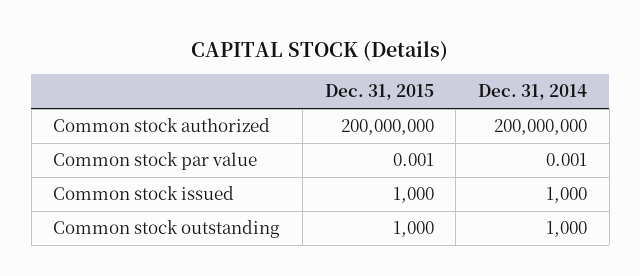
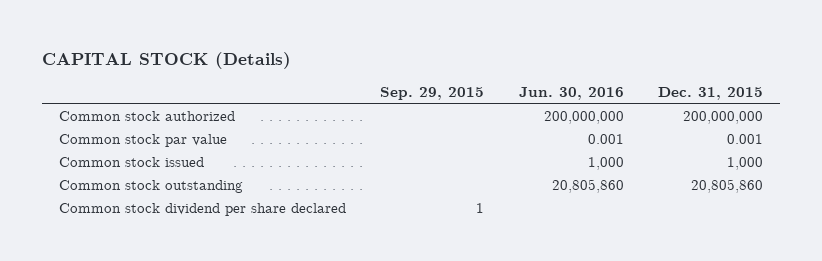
[478,84,588,101] Dec. 31, 2014 -> none
none -> [380,86,485,100] Sep. 29, 2015
none -> [518,86,624,100] Jun. 30, 2016
[392,221,434,238] 1,000 -> [690,178,763,193] 20,805,860
none -> [59,202,347,216] Common stock dividend per share declared

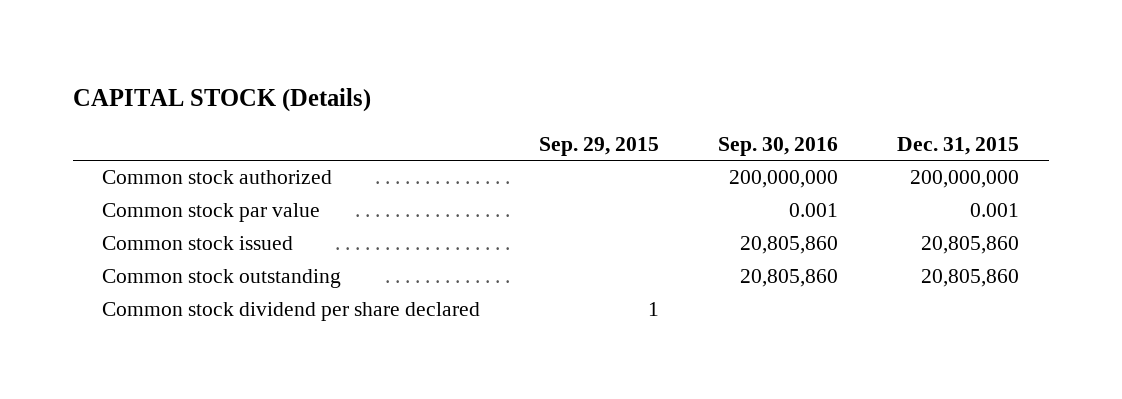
[518,86,624,100] Jun. 30, 2016 -> none
none -> [718,136,839,156] Sep. 30, 2016
[726,156,763,170] 1,000 -> [921,236,1020,255] 20,805,860

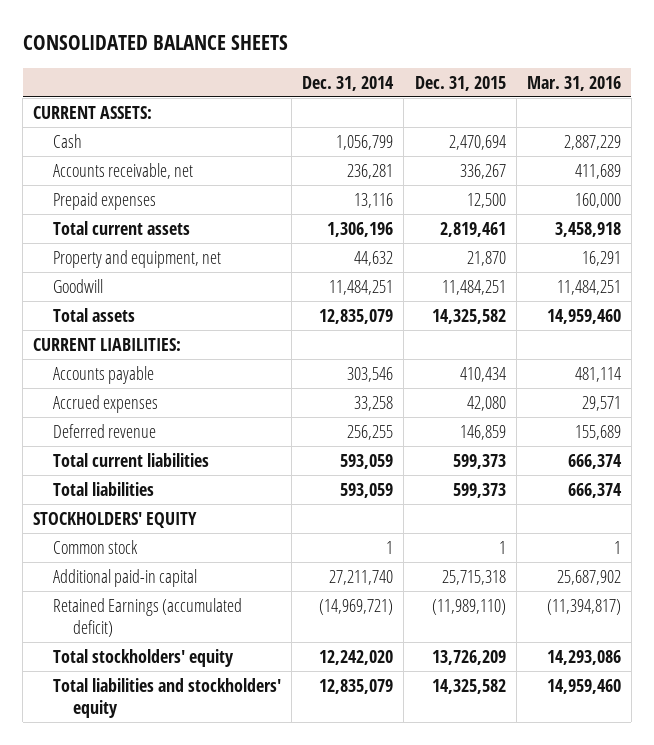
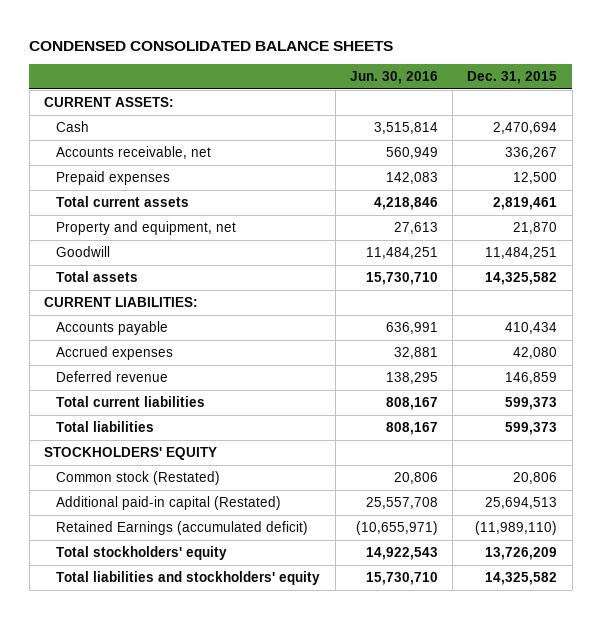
[22,35,288,51] CONSOLIDATED BALANCE SHEETS -> [29,40,394,51] CONDENSED CONSOLIDATED BALANCE SHEETS
[302,75,395,91] Dec. 31, 2014 -> none
[526,75,621,91] Mar. 31, 2016 -> none
none -> [349,71,438,85] Jun. 30, 2016
[53,539,139,554] Common stock -> [56,471,221,486] Common stock (Restated)
[498,540,506,554] 1 -> [513,472,558,485] 20,806
[53,568,198,587] Additional paid-in capital -> [56,496,282,511] Additional paid-in capital (Restated)
[441,569,506,585] 25,715,318 -> [485,497,558,510] 25,694,513

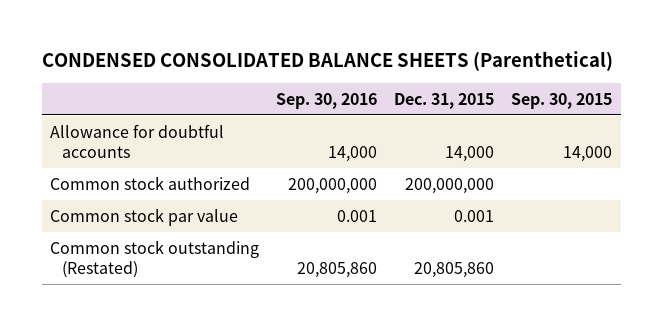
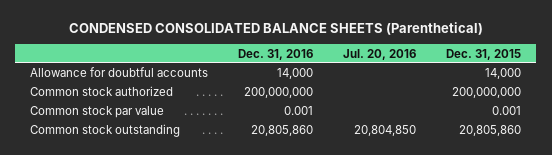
[276,92,378,109] Sep. 30, 2016 -> none
[511,92,613,109] Sep. 30, 2015 -> none
none -> [238,48,314,60] Dec. 31, 2016
none -> [343,48,417,60] Jul. 20, 2016
[50,239,260,279] Common stock outstanding (Restated) -> [30,124,181,138] Common stock outstanding

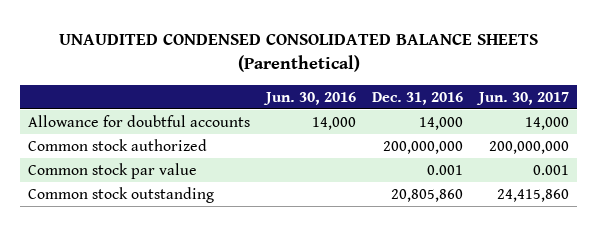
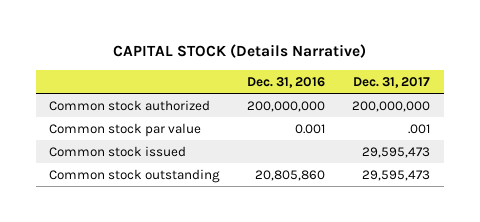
[58,33,538,73] UNAUDITED CONDENSED CONSOLIDATED BALANCE SHEETS (Parenthetical) -> [112,44,366,59] CAPITAL STOCK (Details Narrative)
[263,91,357,105] Jun. 30, 2016 -> none
[475,91,569,105] Jun. 30, 2017 -> none
none -> [353,76,431,88] Dec. 31, 2017
[28,114,251,127] Allowance for doubtful accounts -> none
none -> [49,145,187,157] Common stock issued

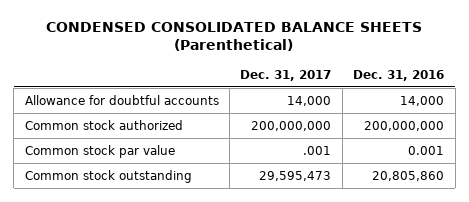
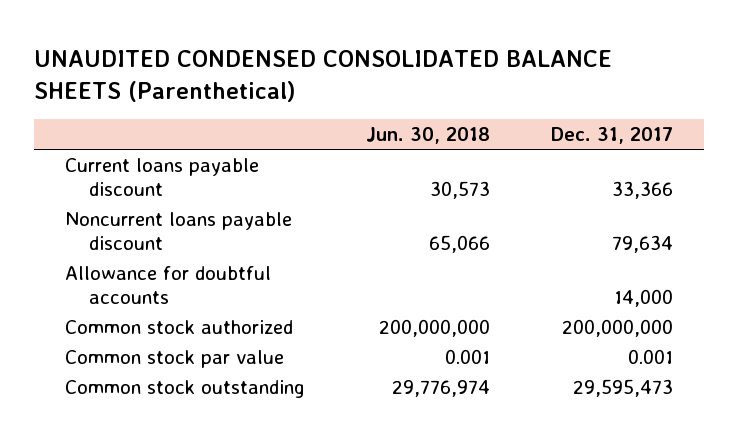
[46,22,423,52] CONDENSED CONSOLIDATED BALANCE SHEETS (Parenthetical) -> [34,49,613,102] UNAUDITED CONDENSED CONSOLIDATED BALANCE SHEETS (Parenthetical)
[353,69,445,81] Dec. 31, 2016 -> none
none -> [365,127,490,145] Jun. 30, 2018
none -> [64,158,259,196] Current loans payable discount
none -> [64,212,292,250] Noncurrent loans payable discount
[303,145,332,155] .001 -> [628,349,674,365] 0.001

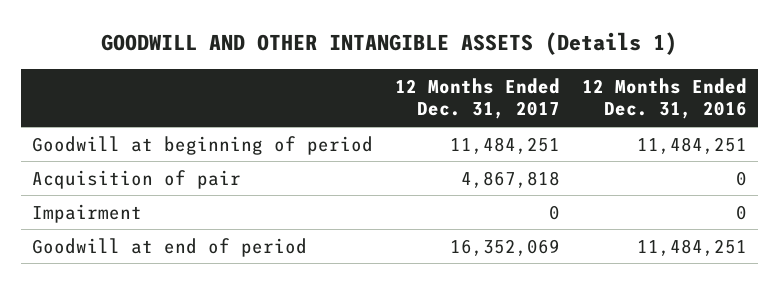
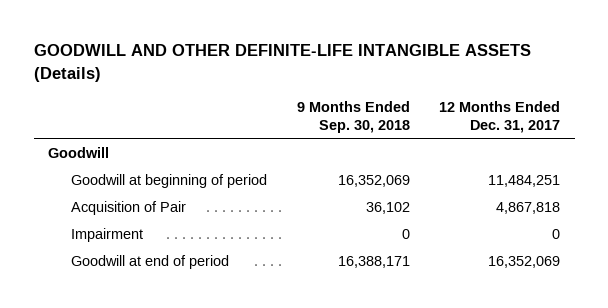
[101,32,678,56] GOODWILL AND OTHER INTANGIBLE ASSETS (Details 1) -> [33,44,531,82] GOODWILL AND OTHER DEFINITE-LIFE INTANGIBLE ASSETS (Details)
[581,77,747,120] 12 Months Ended Dec. 31, 2016 -> none
none -> [296,100,410,133] 9 Months Ended Sep. 30, 2018
none -> [48,146,110,158] Goodwill
[31,169,241,189] Acquisition of pair -> [71,200,187,215] Acquisition of Pair

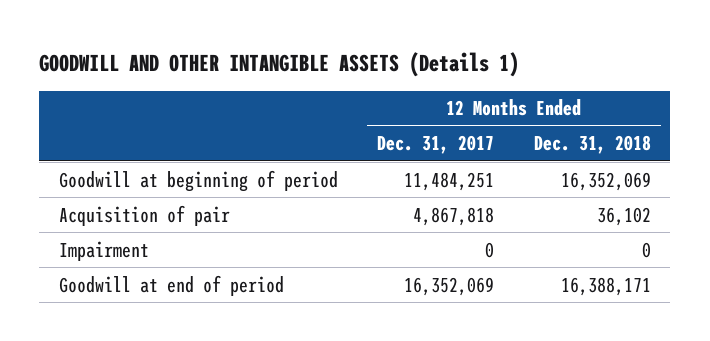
[33,44,531,82] GOODWILL AND OTHER DEFINITE-LIFE INTANGIBLE ASSETS (Details) -> [39,51,520,77] GOODWILL AND OTHER INTANGIBLE ASSETS (Details 1)
[296,100,410,133] 9 Months Ended Sep. 30, 2018 -> none
none -> [533,135,651,155] Dec. 31, 2018
[48,146,110,158] Goodwill -> none
[71,200,187,215] Acquisition of Pair -> [58,204,230,226] Acquisition of pair

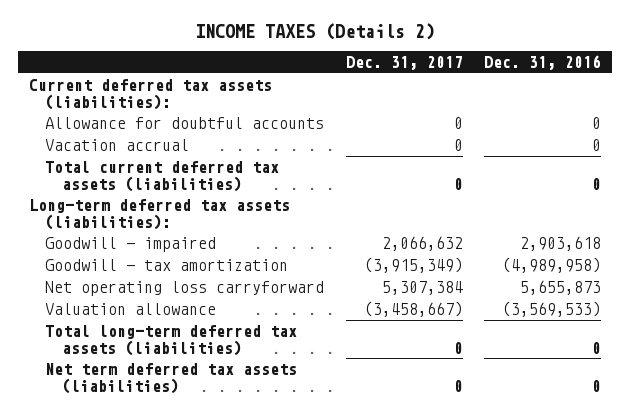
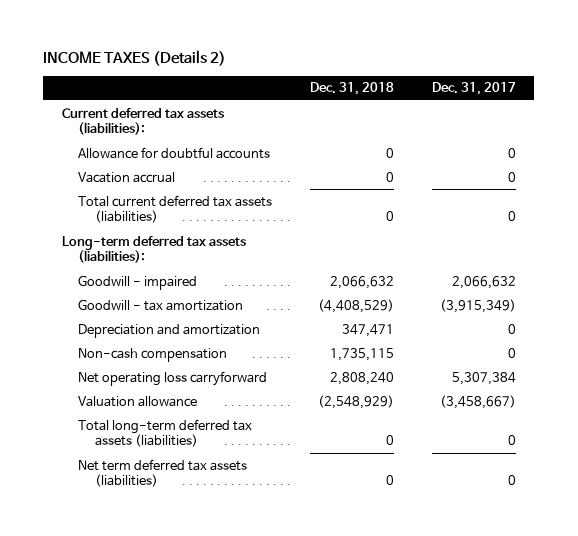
[484,55,602,71] Dec. 31, 2016 -> none
none -> [310,82,395,96] Dec. 31, 2018
none -> [78,323,261,338] Depreciation and amortization
none -> [78,347,228,362] Non-cash compensation

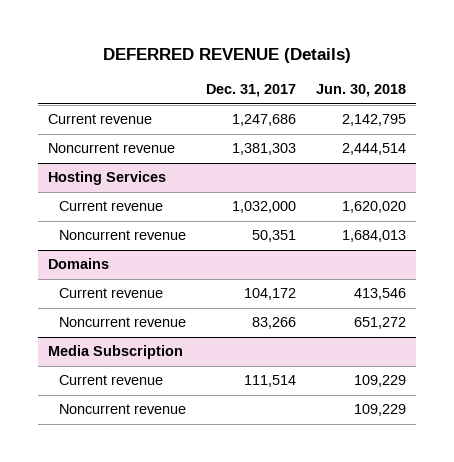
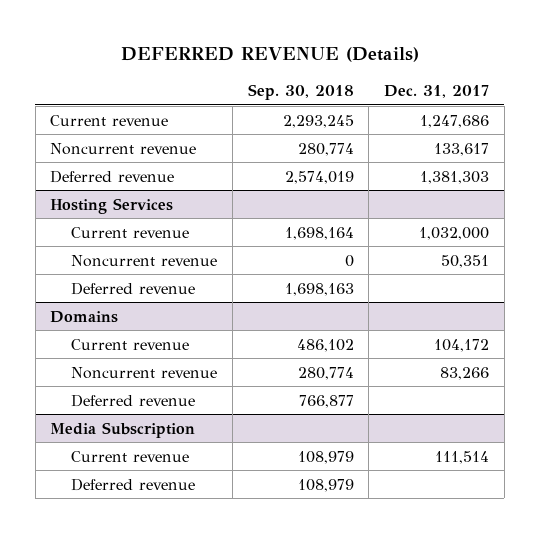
[316,84,407,98] Jun. 30, 2018 -> none
none -> [247,84,354,101] Sep. 30, 2018
[232,143,297,156] 1,381,303 -> [434,142,490,156] 133,617
none -> [50,169,175,183] Deferred revenue
none -> [71,281,196,295] Deferred revenue
none -> [71,393,196,407] Deferred revenue
[59,404,187,415] Noncurrent revenue -> [71,477,196,491] Deferred revenue

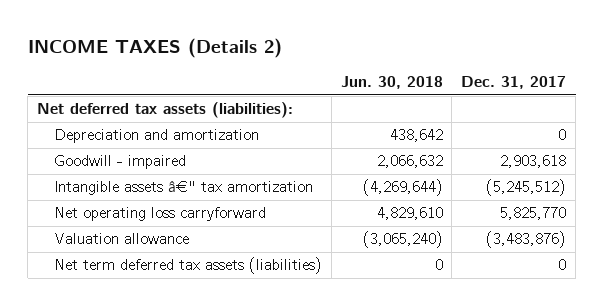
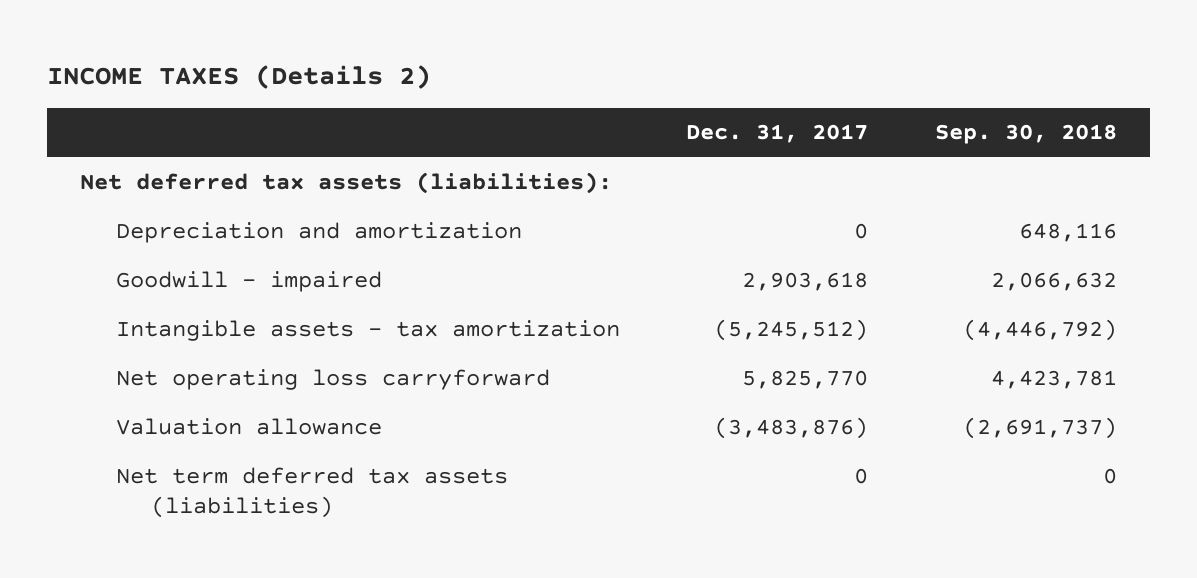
[340,76,443,90] Jun. 30, 2018 -> none
none -> [935,124,1118,145] Sep. 30, 2018
[53,181,313,196] Intangible assets â€" tax amortization -> [115,320,620,342] Intangible assets - tax amortization

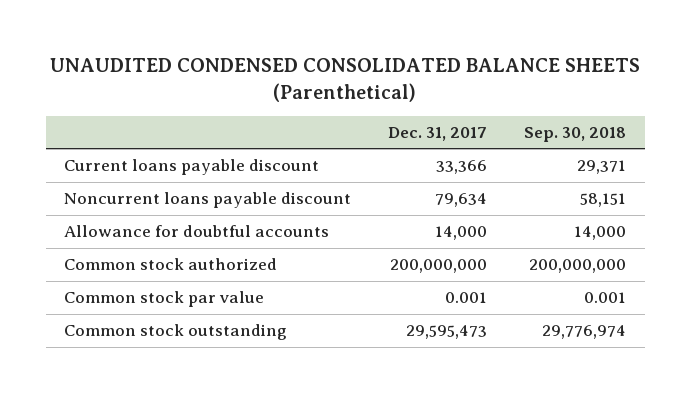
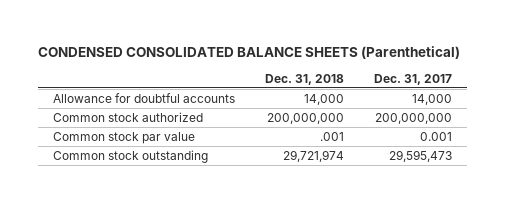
[50,58,641,102] UNAUDITED CONDENSED CONSOLIDATED BALANCE SHEETS (Parenthetical) -> [38,45,461,59] CONDENSED CONSOLIDATED BALANCE SHEETS (Parenthetical)
[524,126,627,142] Sep. 30, 2018 -> none
none -> [265,73,345,85] Dec. 31, 2018
[64,159,320,176] Current loans payable discount -> none
[64,192,352,209] Noncurrent loans payable discount -> none

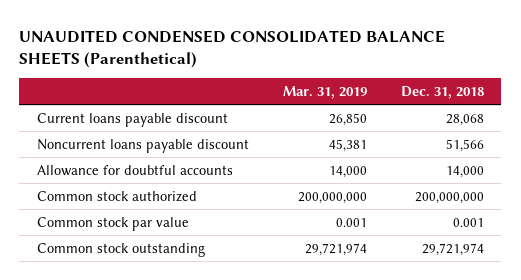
[38,45,461,59] CONDENSED CONSOLIDATED BALANCE SHEETS (Parenthetical) -> [19,29,446,68] UNAUDITED CONDENSED CONSOLIDATED BALANCE SHEETS (Parenthetical)
[374,73,453,85] Dec. 31, 2017 -> none
none -> [282,85,367,99] Mar. 31, 2019
none -> [36,112,228,127] Current loans payable discount
none -> [36,138,249,153] Noncurrent loans payable discount
[320,131,345,141] .001 -> [453,217,485,227] 0.001

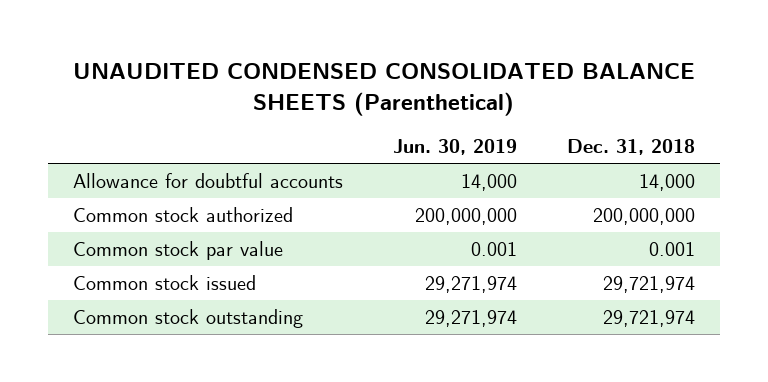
[282,85,367,99] Mar. 31, 2019 -> none
none -> [393,139,518,156] Jun. 30, 2019
[36,112,228,127] Current loans payable discount -> none
[36,138,249,153] Noncurrent loans payable discount -> none
none -> [73,274,257,290] Common stock issued

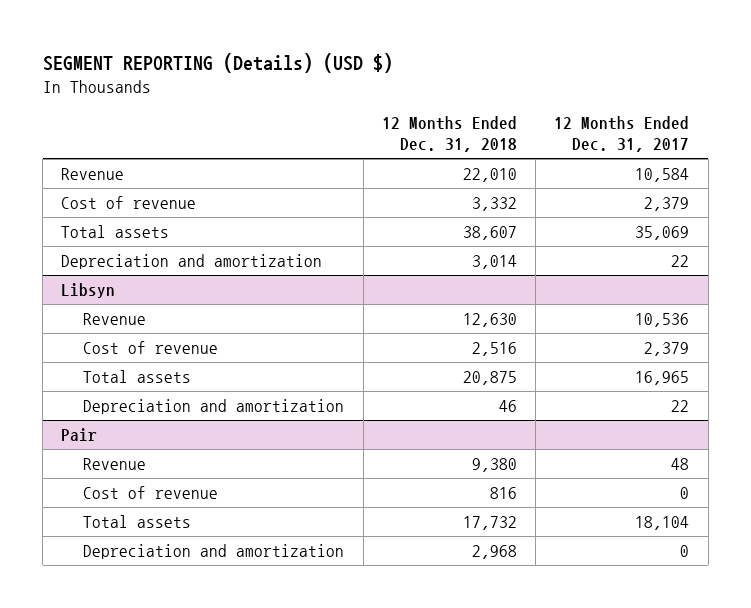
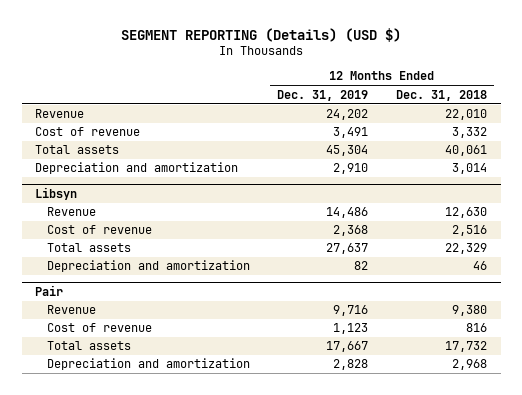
[554,116,690,152] 12 Months Ended Dec. 31, 2017 -> none
none -> [277,89,369,101] Dec. 31, 2019
[462,226,517,241] 38,607 -> [444,145,487,157] 40,061
[462,371,517,386] 20,875 -> [444,243,487,255] 22,329

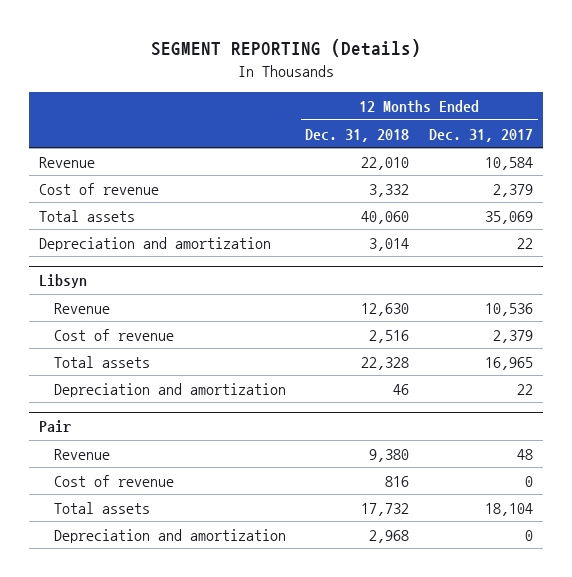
[121,27,402,42] SEGMENT REPORTING (Details) (USD $) -> [150,39,421,58] SEGMENT REPORTING (Details)
[277,89,369,101] Dec. 31, 2019 -> none
none -> [428,128,533,142] Dec. 31, 2017
[444,145,487,157] 40,061 -> [361,210,410,224] 40,060
[444,243,487,255] 22,329 -> [361,356,410,370] 22,328

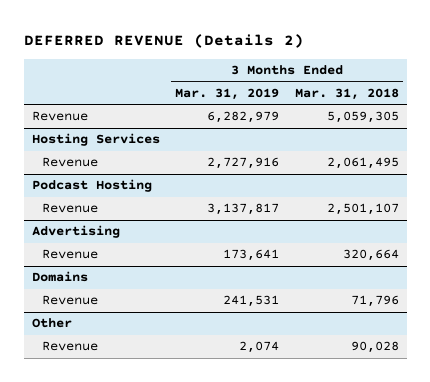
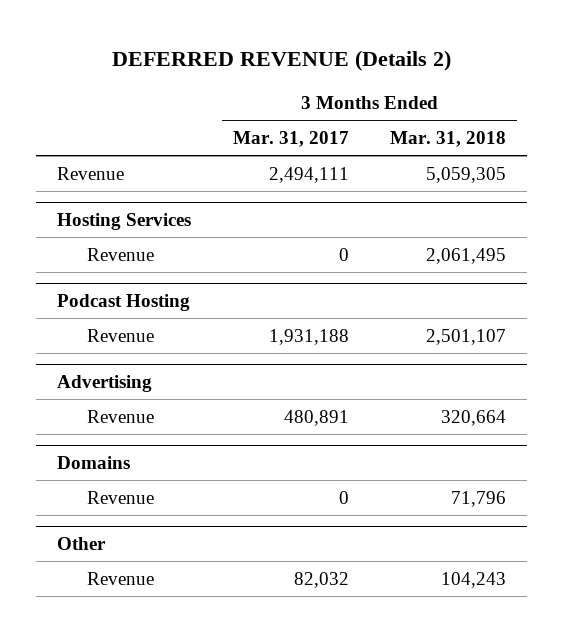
[175,88,280,101] Mar. 31, 2019 -> none
none -> [232,131,349,148] Mar. 31, 2017
[350,341,399,354] 90,028 -> [441,571,507,588] 104,243

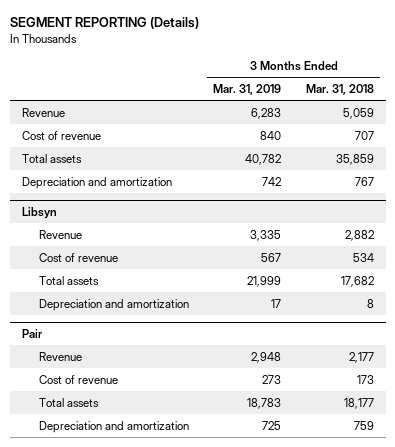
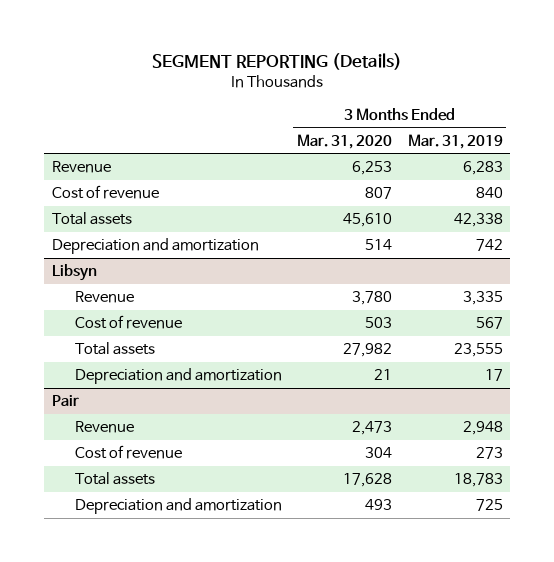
[305,84,374,96] Mar. 31, 2018 -> none
none -> [297,133,393,149] Mar. 31, 2020
[245,153,282,165] 40,782 -> [453,213,503,228] 42,338
[247,275,282,287] 21,999 -> [453,343,503,358] 23,555

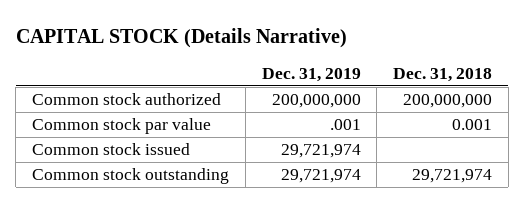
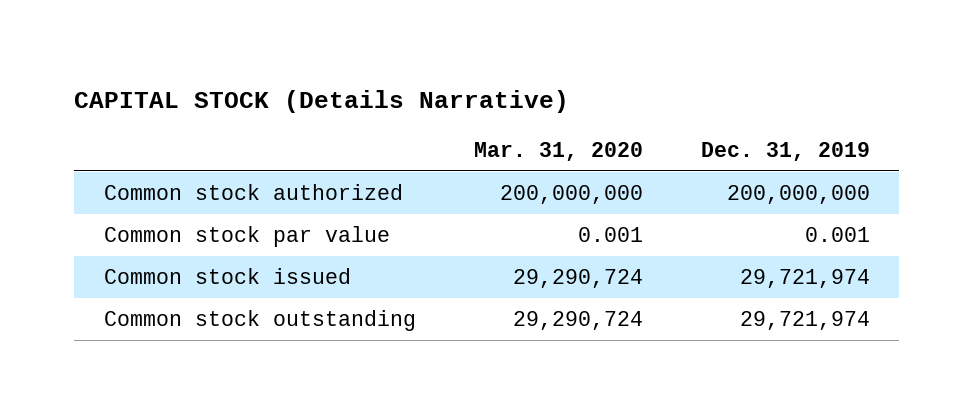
[393,67,493,82] Dec. 31, 2018 -> none
none -> [473,141,643,161] Mar. 31, 2020
[329,119,361,131] .001 -> [804,226,870,242] 0.001

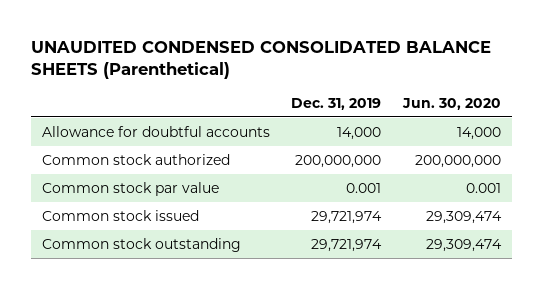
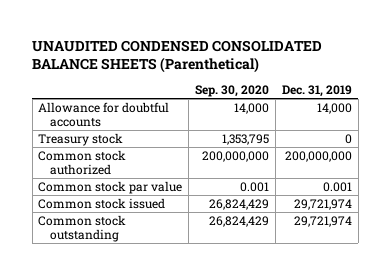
[402,97,502,110] Jun. 30, 2020 -> none
none -> [195,85,270,98] Sep. 30, 2020
none -> [38,132,124,146] Treasury stock

